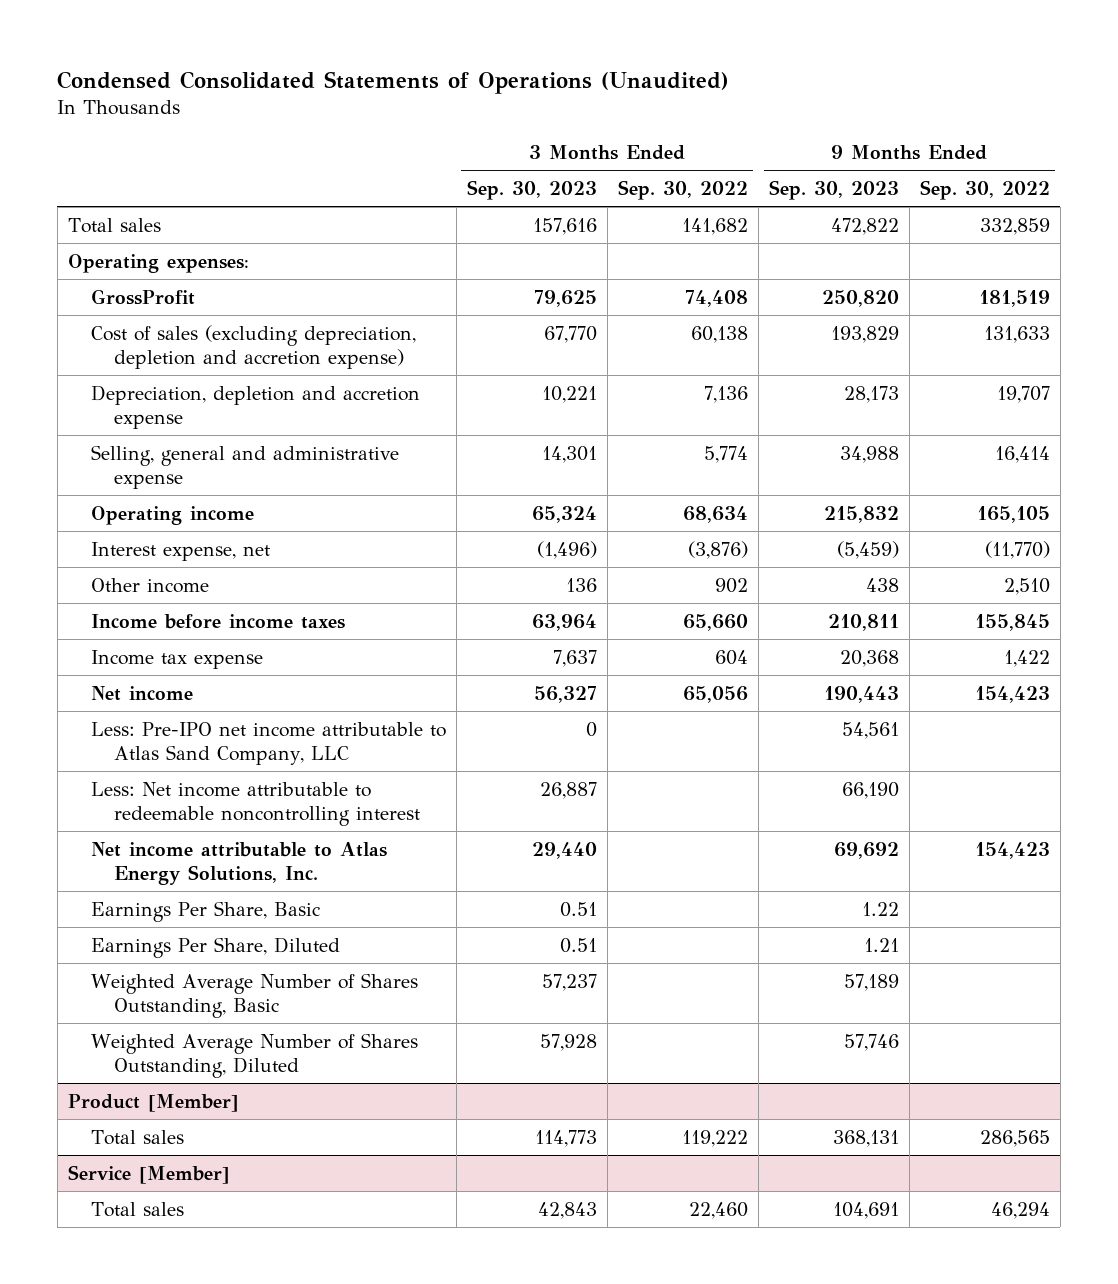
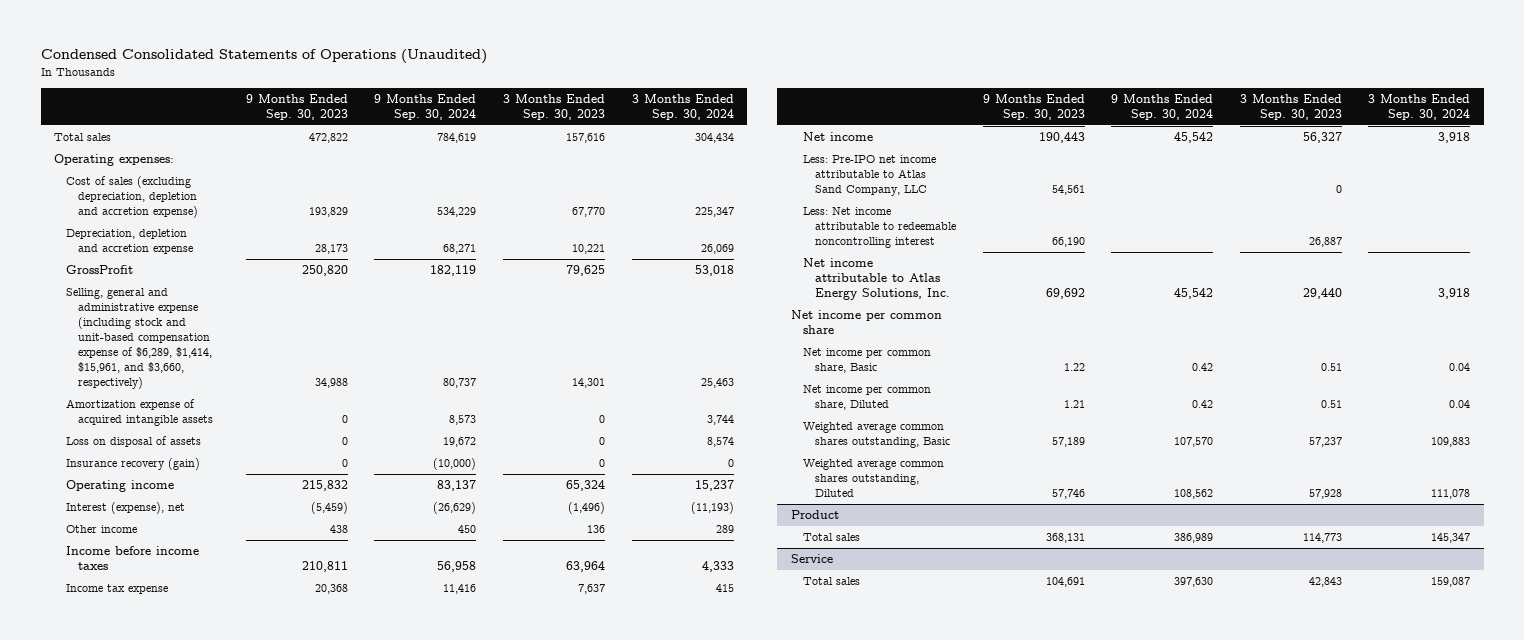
[617,179,748,200] Sep. 30, 2022 -> none
[919,179,1050,200] Sep. 30, 2022 -> none
none -> [374,93,477,120] 9 Months Ended Sep. 30, 2024
none -> [631,93,734,120] 3 Months Ended Sep. 30, 2024
[90,288,195,305] GrossProfit -> [65,264,133,274] GrossProfit
[90,444,399,489] Selling, general and administrative expense -> [65,287,213,390] Selling, general and administrative expense (including stock and unit-based compensation expense of $6,289, $1,414, $15,961, and $3,660, respectively)
none -> [65,398,214,427] Amortization expense of acquired intangible assets
none -> [65,435,201,447] Loss on disposal of assets
none -> [65,457,200,470] Insurance recovery (gain)
[90,541,270,561] Interest expense, net -> [65,501,185,514] Interest (expense), net
none -> [790,309,942,335] Net income per common share
[90,900,320,922] Earnings Per Share, Basic -> [802,347,931,374] Net income per common share, Basic
[90,936,340,958] Earnings Per Share, Diluted -> [802,384,931,411] Net income per common share, Diluted
[90,972,418,1018] Weighted Average Number of Shares Outstanding, Basic -> [802,421,950,449] Weighted average common shares outstanding, Basic
[90,1032,418,1078] Weighted Average Number of Shares Outstanding, Diluted -> [802,458,944,498] Weighted average common shares outstanding, Diluted
[67,1093,239,1112] Product [Member] -> [790,509,839,519] Product
[67,1164,230,1184] Service [Member] -> [790,553,833,563] Service

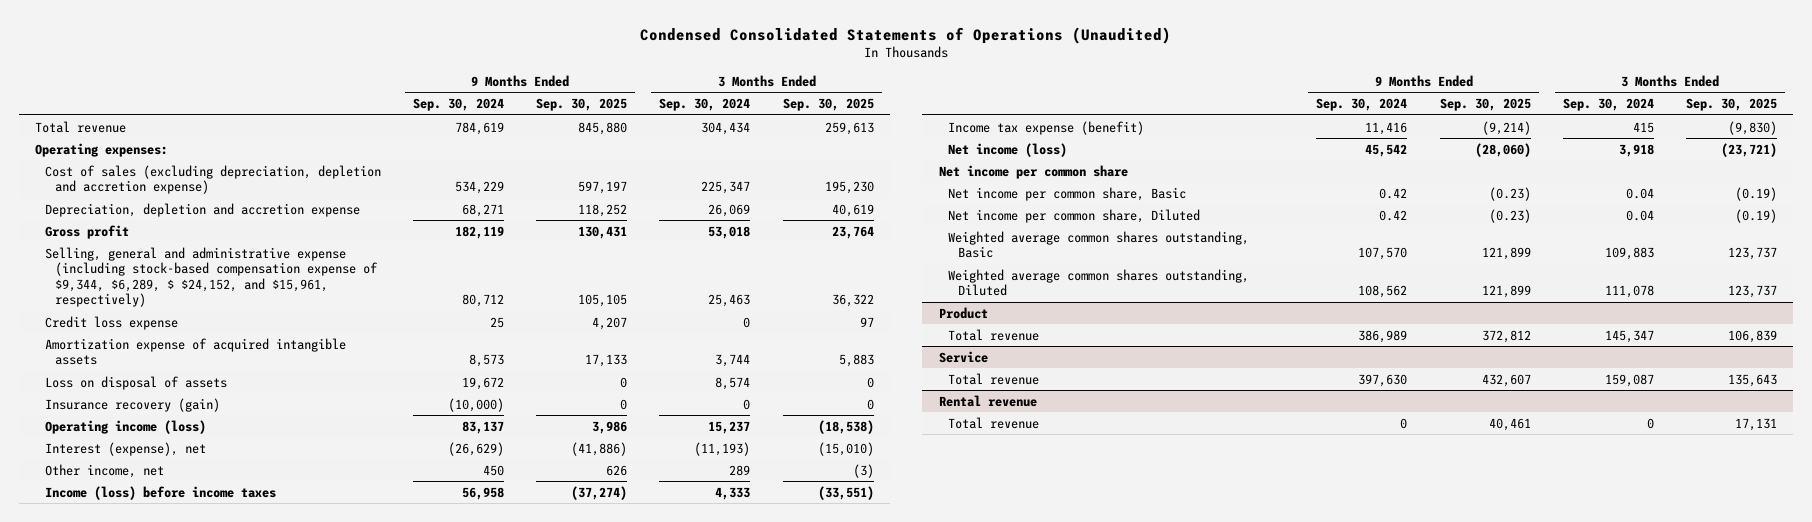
[245,93,348,120] 9 Months Ended Sep. 30, 2023 -> none
[503,93,606,120] 3 Months Ended Sep. 30, 2023 -> none
none -> [536,98,628,112] Sep. 30, 2025
none -> [782,98,874,112] Sep. 30, 2025
[53,132,111,141] Total sales -> [35,120,127,133] Total revenue
[65,264,133,274] GrossProfit -> [45,224,130,239] Gross profit
[65,287,213,390] Selling, general and administrative expense (including stock and unit-based compensation expense of $6,289, $1,414, $15,961, and $3,660, respectively) -> [45,246,378,308] Selling, general and administrative expense (including stock-based compensation expense of $9,344, $6,289, $ $24,152, and $15,961, respectively)
[443,378,477,389] 80,737 -> [462,294,505,308] 80,712
none -> [45,315,179,330] Credit loss expense
[65,479,174,492] Operating income -> [45,419,207,434] Operating income (loss)
[802,154,936,197] Less: Pre-IPO net income attributable to Atlas Sand Company, LLC -> none
[802,206,956,249] Less: Net income attributable to redeemable noncontrolling interest -> none
[802,257,950,301] Net income attributable to Atlas Energy Solutions, Inc. -> none
[65,524,137,533] Other income -> [45,463,165,478] Other income, net
[65,545,199,571] Income before income taxes -> [45,485,277,500] Income (loss) before income taxes
[65,583,168,594] Income tax expense -> [948,120,1145,135] Income tax expense (benefit)
[802,131,873,141] Net income -> [948,142,1068,157] Net income (loss)
[802,532,860,541] Total sales -> [948,328,1040,341] Total revenue
[802,576,860,585] Total sales -> [948,372,1040,385] Total revenue
none -> [938,394,1037,407] Rental revenue
none -> [948,416,1040,429] Total revenue

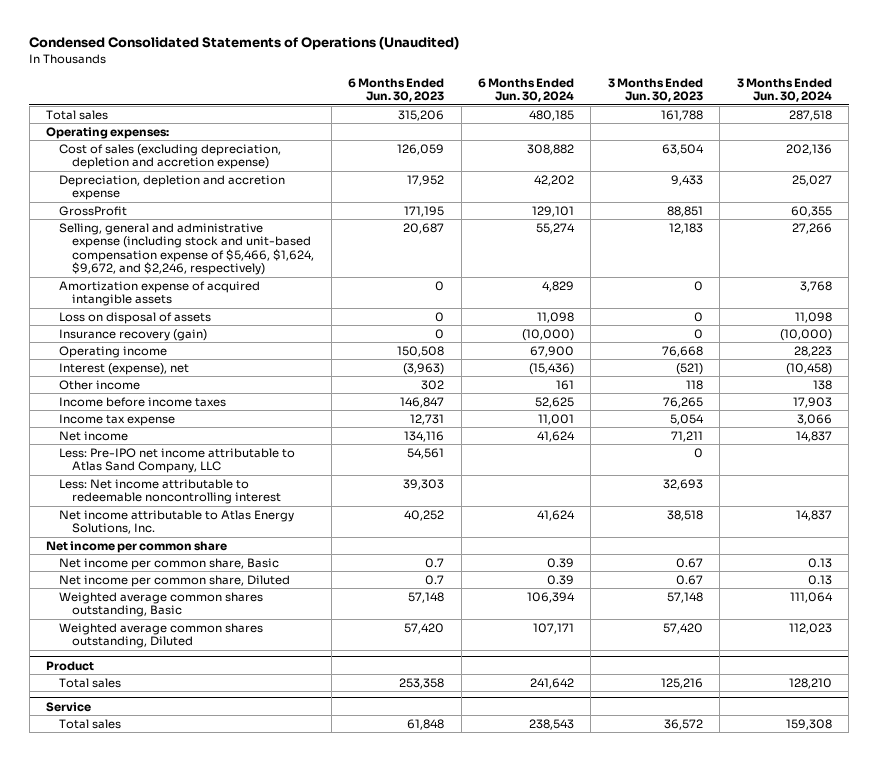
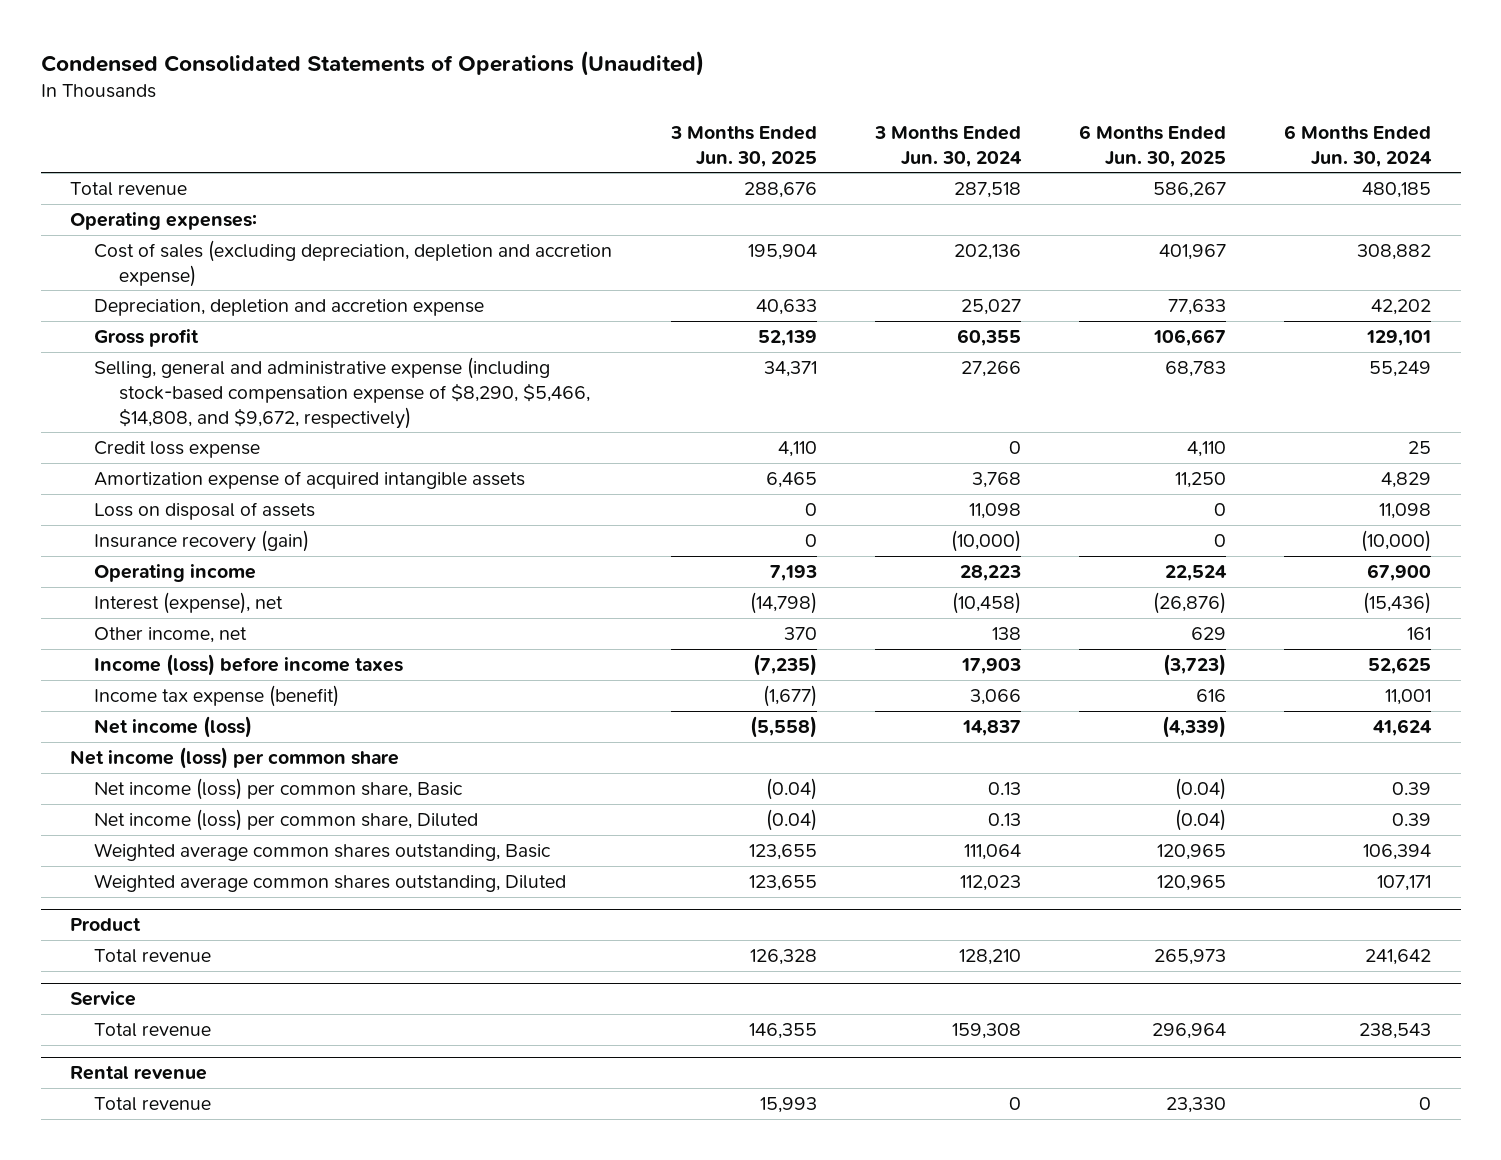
[348,77,445,103] 6 Months Ended Jun. 30, 2023 -> none
[607,77,703,103] 3 Months Ended Jun. 30, 2023 -> none
none -> [669,125,817,167] 3 Months Ended Jun. 30, 2025
none -> [1079,124,1227,167] 6 Months Ended Jun. 30, 2025
[46,109,109,120] Total sales -> [69,181,187,196] Total revenue
[59,205,128,216] GrossProfit -> [94,328,200,347] Gross profit
[59,222,315,276] Selling, general and administrative expense (including stock and unit-based compensation expense of $5,466, $1,624, $9,672, and $2,246, respectively) -> [94,356,591,429] Selling, general and administrative expense (including stock-based compensation expense of $8,290, $5,466, $14,808, and $9,672, respectively)
[536,222,576,234] 55,274 -> [1369,360,1432,377] 55,249
none -> [94,440,261,458] Credit loss expense
[59,447,296,474] Less: Pre-IPO net income attributable to Atlas Sand Company, LLC -> none
[59,478,282,505] Less: Net income attributable to redeemable noncontrolling interest -> none
[59,509,295,535] Net income attributable to Atlas Energy Solutions, Inc. -> none
[59,379,141,390] Other income -> [94,626,248,643] Other income, net
[59,396,227,407] Income before income taxes -> [94,653,404,676] Income (loss) before income taxes
[59,413,176,426] Income tax expense -> [94,684,340,707] Income tax expense (benefit)
[59,430,129,441] Net income -> [94,715,253,738] Net income (loss)
[46,540,228,553] Net income per common share -> [69,746,399,769] Net income (loss) per common share
[59,557,280,570] Net income per common share, Basic -> [94,777,464,800] Net income (loss) per common share, Basic
[59,574,291,587] Net income per common share, Diluted -> [94,808,479,831] Net income (loss) per common share, Diluted
[59,677,122,688] Total sales -> [94,948,212,963] Total revenue
[59,718,122,729] Total sales -> [94,1022,212,1037] Total revenue
none -> [69,1066,207,1081] Rental revenue
none -> [94,1096,212,1111] Total revenue

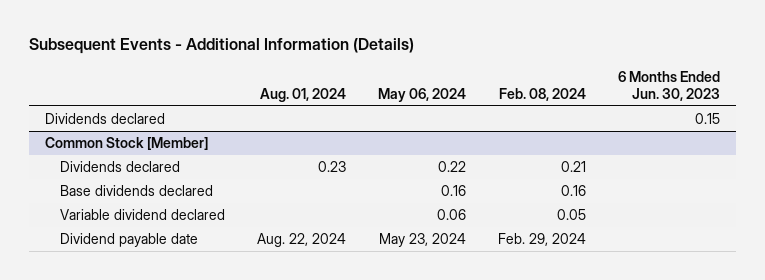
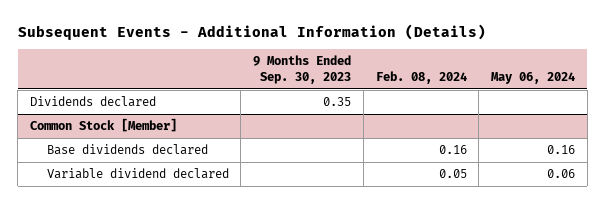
[260,87,347,102] Aug. 01, 2024 -> none
[617,70,720,101] 6 Months Ended Jun. 30, 2023 -> none
none -> [253,55,352,84] 9 Months Ended Sep. 30, 2023
[60,161,181,173] Dividends declared -> none
[60,233,199,248] Dividend payable date -> none

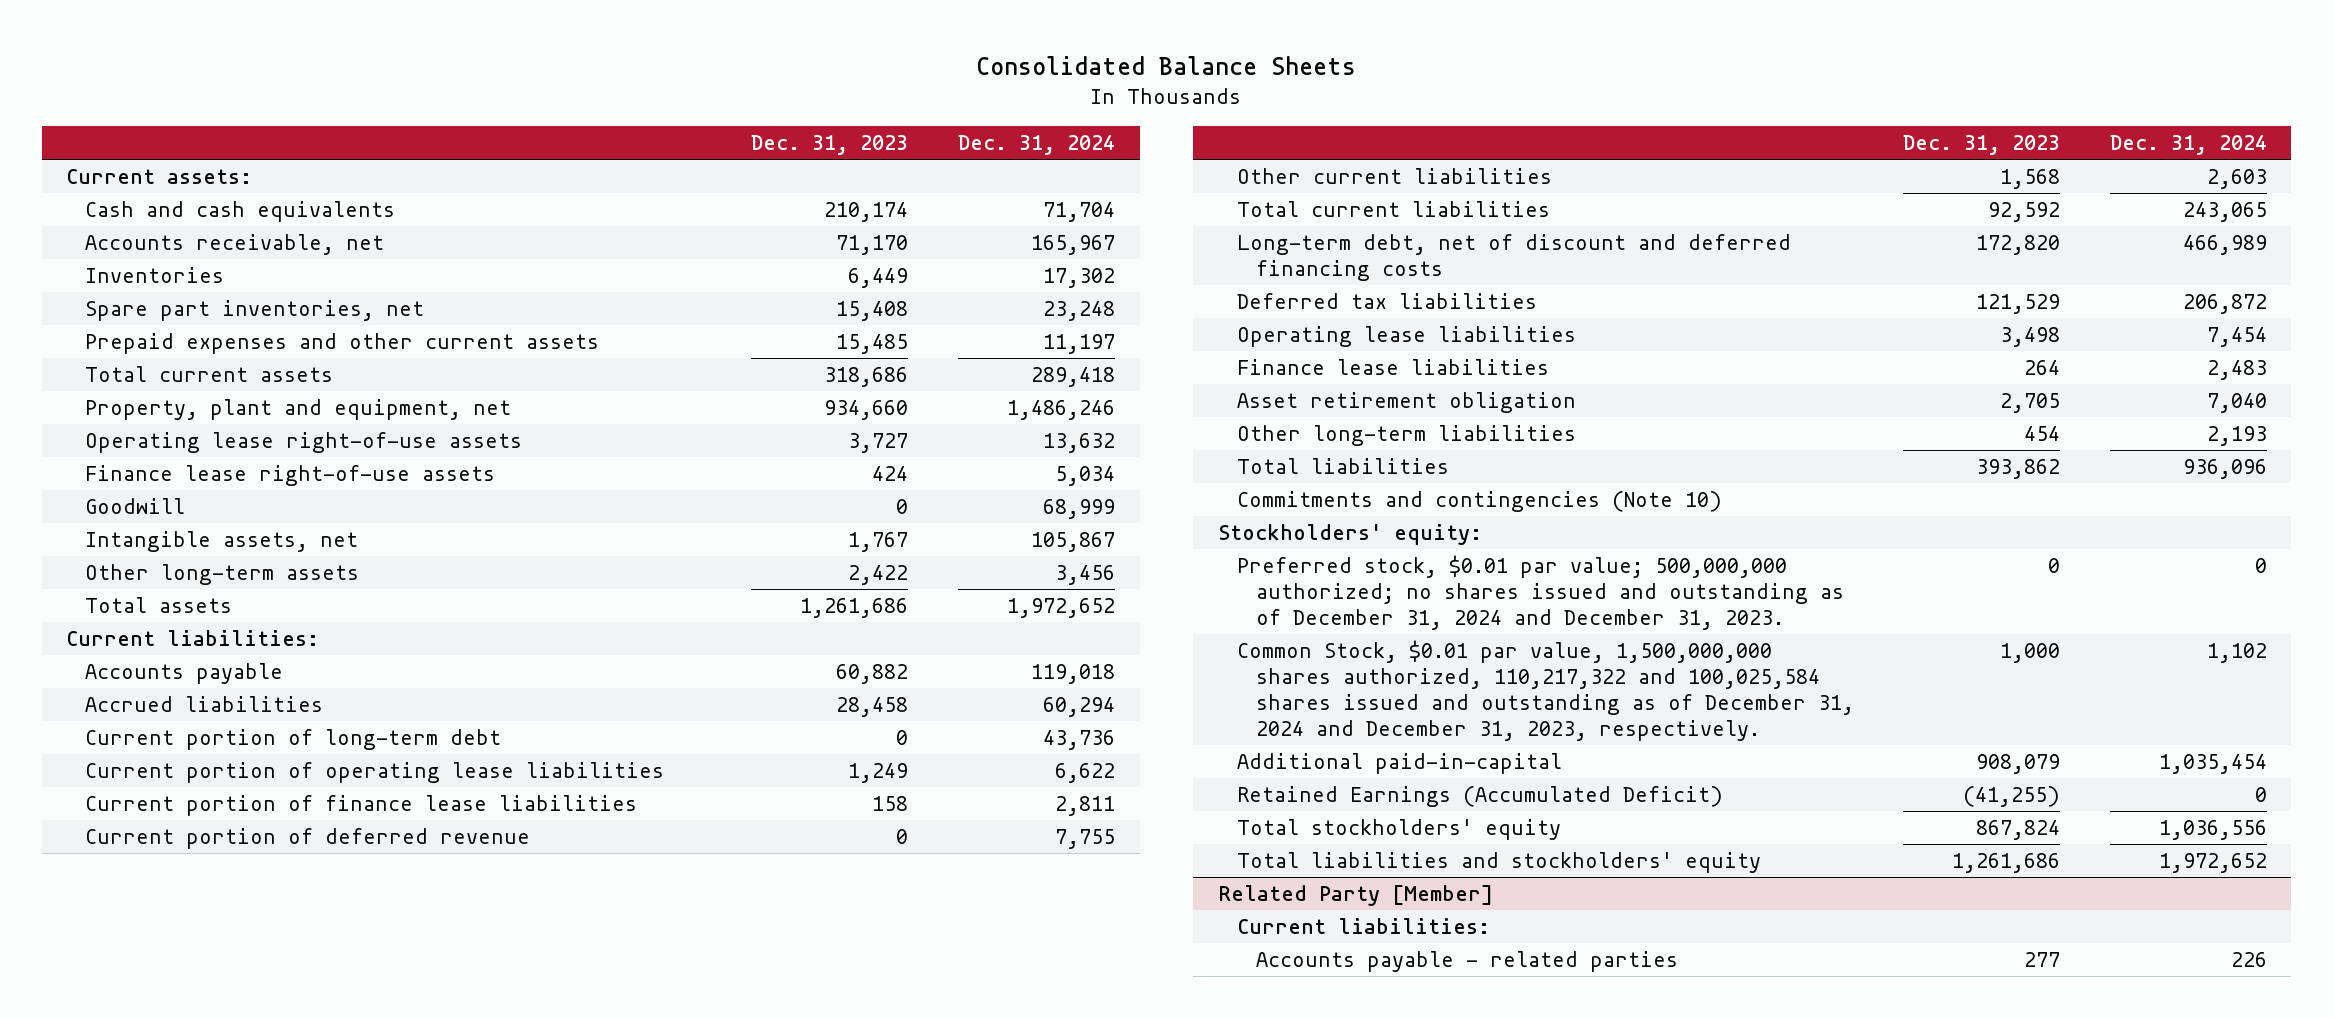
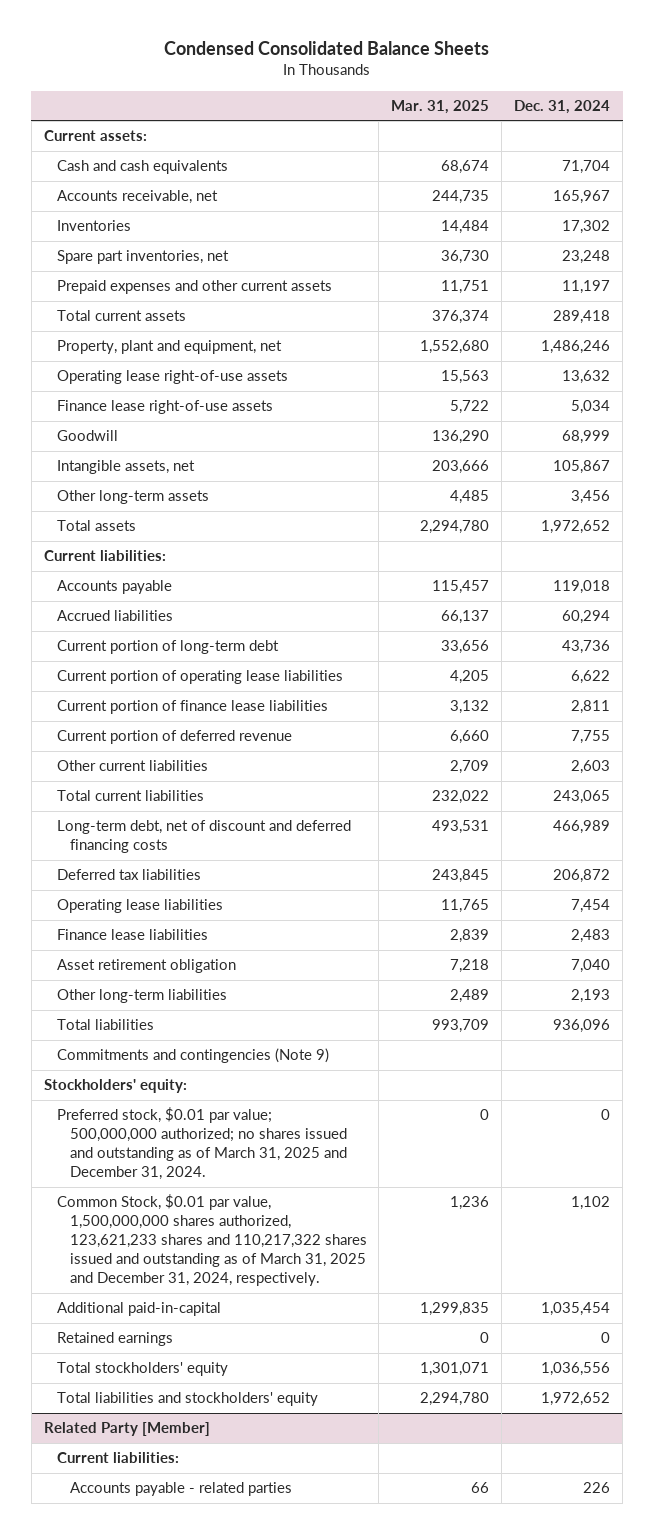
[976,56,1357,76] Consolidated Balance Sheets -> [163,40,489,55] Condensed Consolidated Balance Sheets
[751,134,909,155] Dec. 31, 2023 -> none
none -> [391,99,490,114] Mar. 31, 2025
[1236,491,1722,513] Commitments and contingencies (Note 10) -> [56,1048,329,1064] Commitments and contingencies (Note 9)
[1236,555,1844,630] Preferred stock, $0.01 par value; 500,000,000 authorized; no shares issued and outstanding as of December 31, 2024 and December 31, 2023. -> [56,1107,347,1181] Preferred stock, $0.01 par value; 500,000,000 authorized; no shares issued and outstanding as of March 31, 2025 and December 31, 2024.
[1236,640,1854,741] Common Stock, $0.01 par value, 1,500,000,000 shares authorized, 110,217,322 and 100,025,584 shares issued and outstanding as of December 31, 2024 and December 31, 2023, respectively. -> [56,1194,367,1287] Common Stock, $0.01 par value, 1,500,000,000 shares authorized, 123,621,233 shares and 110,217,322 shares issued and outstanding as of March 31, 2025 and December 31, 2024, respectively.
[1236,786,1723,808] Retained Earnings (Accumulated Deficit) -> [56,1332,173,1347] Retained earnings

